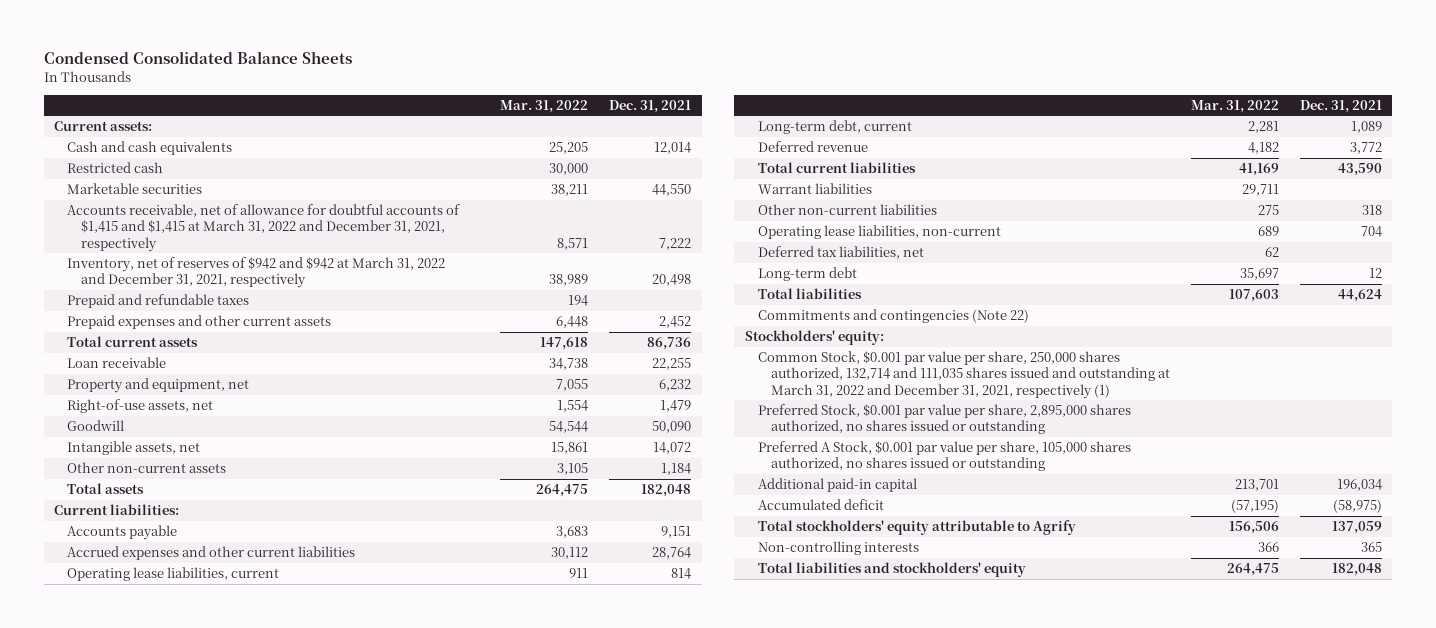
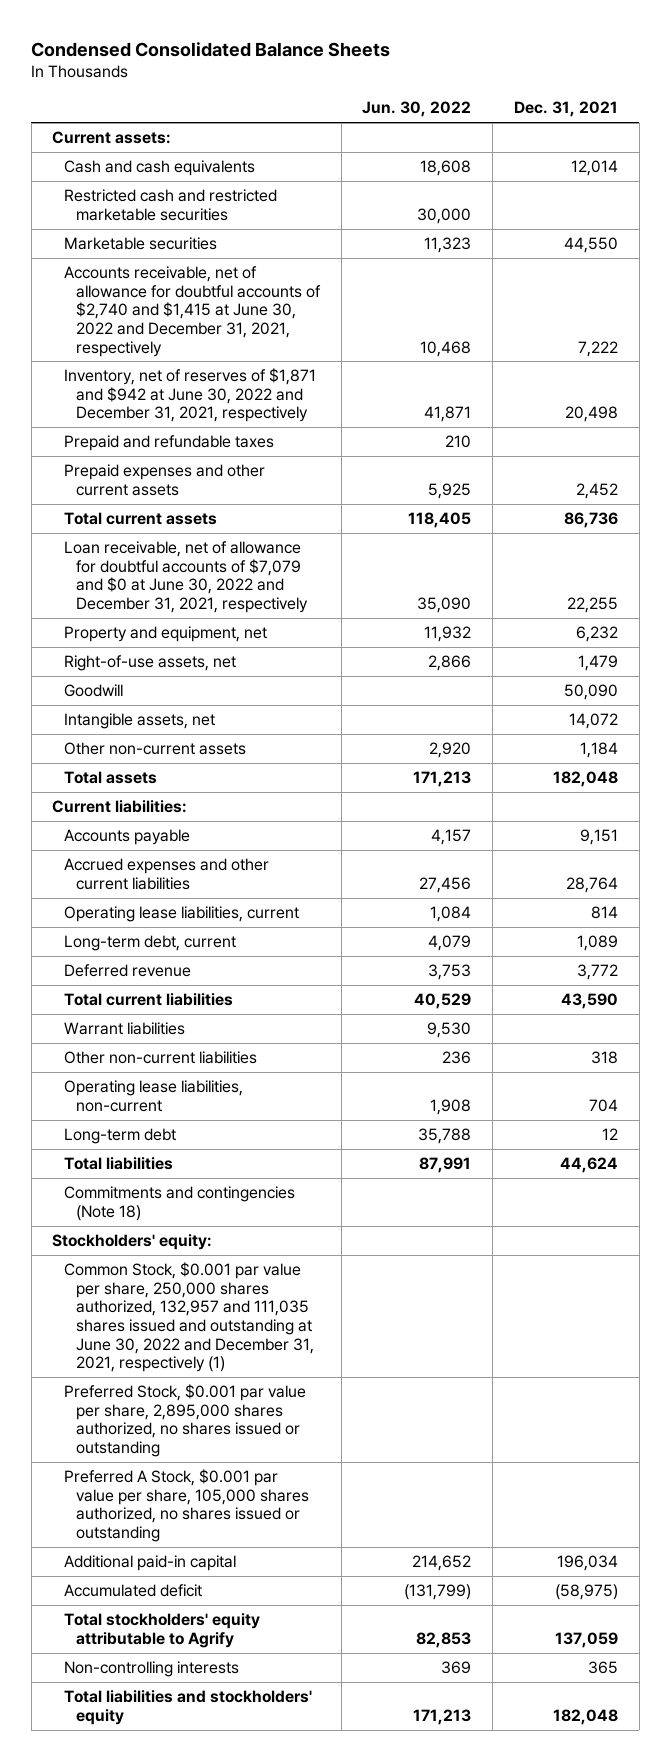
[500,99,589,113] Mar. 31, 2022 -> none
none -> [362,101,472,118] Jun. 30, 2022
[67,162,164,174] Restricted cash -> [64,189,278,221] Restricted cash and restricted marketable securities
[67,204,461,252] Accounts receivable, net of allowance for doubtful accounts of $1,415 and $1,415 at March 31, 2022 and December 31, 2021, respectively -> [64,266,321,357] Accounts receivable, net of allowance for doubtful accounts of $2,740 and $1,415 at June 30, 2022 and December 31, 2021, respectively
[67,257,446,289] Inventory, net of reserves of $942 and $942 at March 31, 2022 and December 31, 2021, respectively -> [64,368,317,423] Inventory, net of reserves of $1,871 and $942 at June 30, 2022 and December 31, 2021, respectively
[67,357,167,369] Loan receivable -> [64,541,308,614] Loan receivable, net of allowance for doubtful accounts of $7,079 and $0 at June 30, 2022 and December 31, 2021, respectively
[757,246,924,260] Deferred tax liabilities, net -> none
[757,309,1029,324] Commitments and contingencies (Note 22) -> [64,1186,296,1221] Commitments and contingencies (Note 18)
[757,351,1171,399] Common Stock, $0.001 par value per share, 250,000 shares authorized, 132,714 and 111,035 shares issued and outstanding at March 31, 2022 and December 31, 2021, respectively (1) -> [64,1262,314,1373] Common Stock, $0.001 par value per share, 250,000 shares authorized, 132,957 and 111,035 shares issued and outstanding at June 30, 2022 and December 31, 2021, respectively (1)

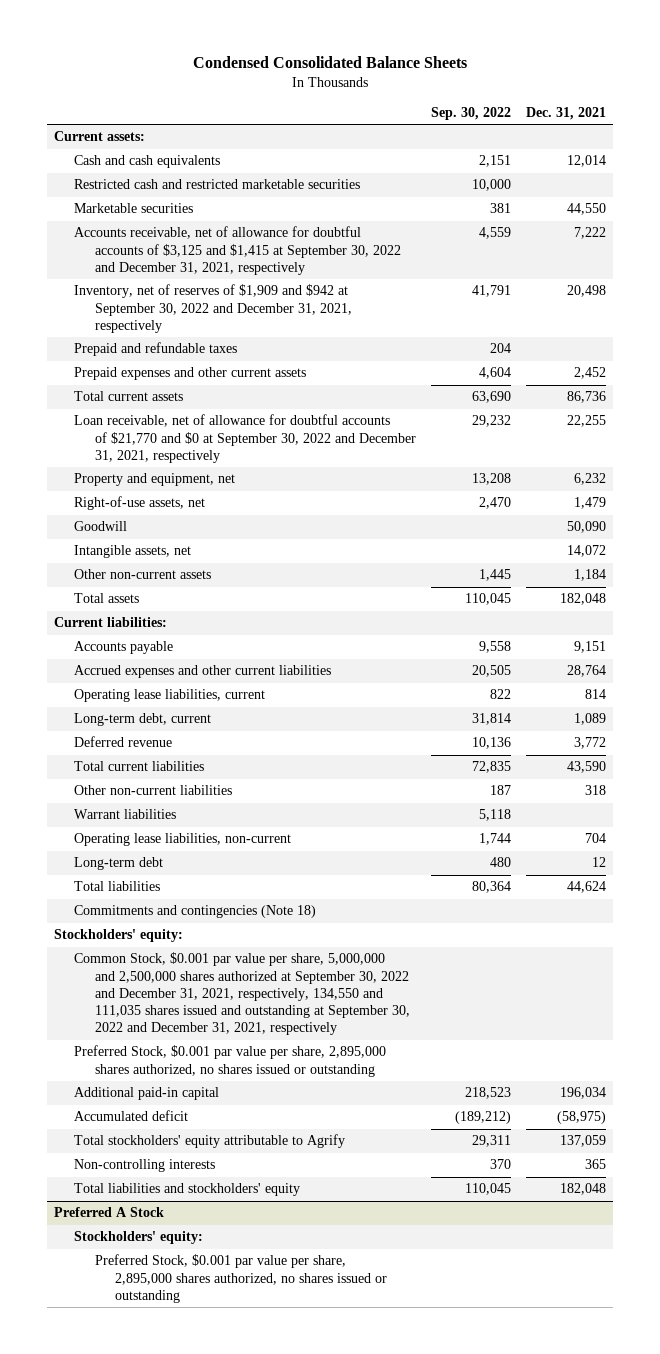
[362,101,472,118] Jun. 30, 2022 -> none
none -> [430,107,511,121] Sep. 30, 2022
[64,266,321,357] Accounts receivable, net of allowance for doubtful accounts of $2,740 and $1,415 at June 30, 2022 and December 31, 2021, respectively -> [74,226,401,275] Accounts receivable, net of allowance for doubtful accounts of $3,125 and $1,415 at September 30, 2022 and December 31, 2021, respectively
[64,368,317,423] Inventory, net of reserves of $1,871 and $942 at June 30, 2022 and December 31, 2021, respectively -> [74,284,352,333] Inventory, net of reserves of $1,909 and $942 at September 30, 2022 and December 31, 2021, respectively
[64,541,308,614] Loan receivable, net of allowance for doubtful accounts of $7,079 and $0 at June 30, 2022 and December 31, 2021, respectively -> [74,414,416,463] Loan receivable, net of allowance for doubtful accounts of $21,770 and $0 at September 30, 2022 and December 31, 2021, respectively
[64,1022,186,1036] Warrant liabilities -> [74,809,177,820] Warrant liabilities
[64,1262,314,1373] Common Stock, $0.001 par value per share, 250,000 shares authorized, 132,957 and 111,035 shares issued and outstanding at June 30, 2022 and December 31, 2021, respectively (1) -> [74,952,410,1036] Common Stock, $0.001 par value per share, 5,000,000 and 2,500,000 shares authorized at September 30, 2022 and December 31, 2021, respectively, 134,550 and 111,035 shares issued and outstanding at September 30, 2022 and December 31, 2021, respectively
[64,1469,309,1543] Preferred A Stock, $0.001 par value per share, 105,000 shares authorized, no shares issued or outstanding -> none
none -> [54,1207,165,1218] Preferred A Stock
none -> [74,1231,204,1245] Stockholders' equity:
none -> [94,1254,387,1303] Preferred Stock, $0.001 par value per share, 2,895,000 shares authorized, no shares issued or outstanding

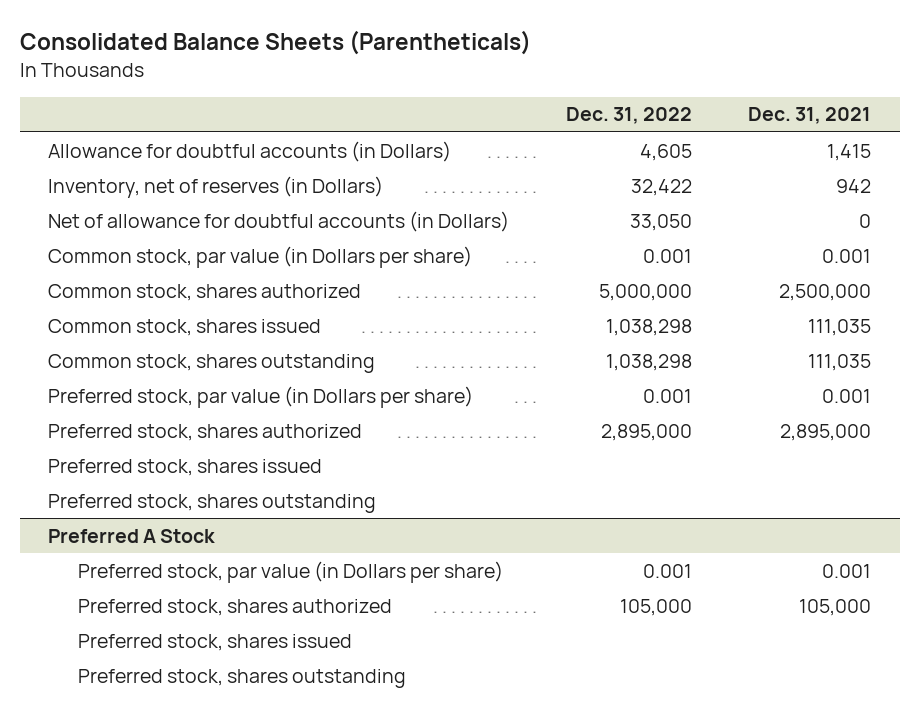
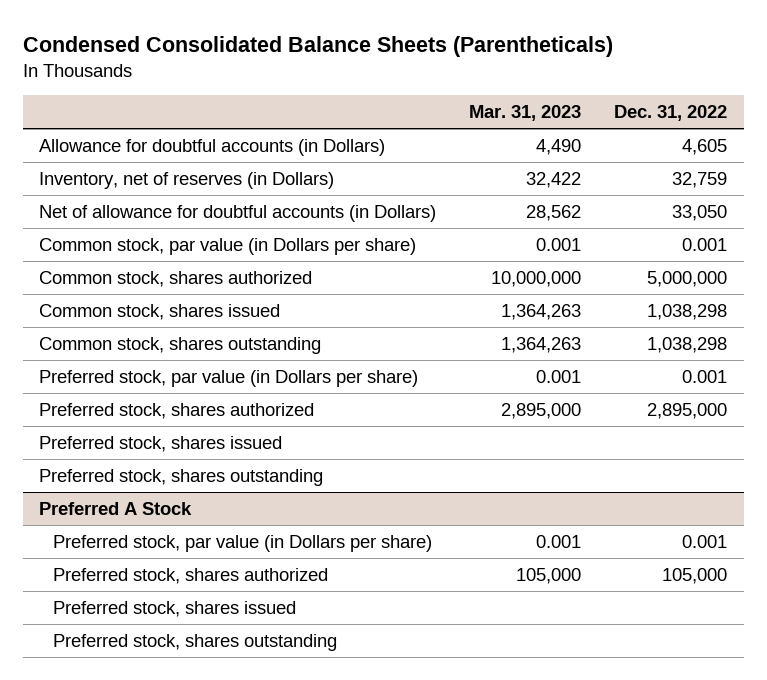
[19,30,531,56] Consolidated Balance Sheets (Parentheticals) -> [22,35,613,57] Condensed Consolidated Balance Sheets (Parentheticals)
[748,107,872,125] Dec. 31, 2021 -> none
none -> [469,105,582,122] Mar. 31, 2023
[630,178,692,196] 32,422 -> [672,171,728,188] 32,759

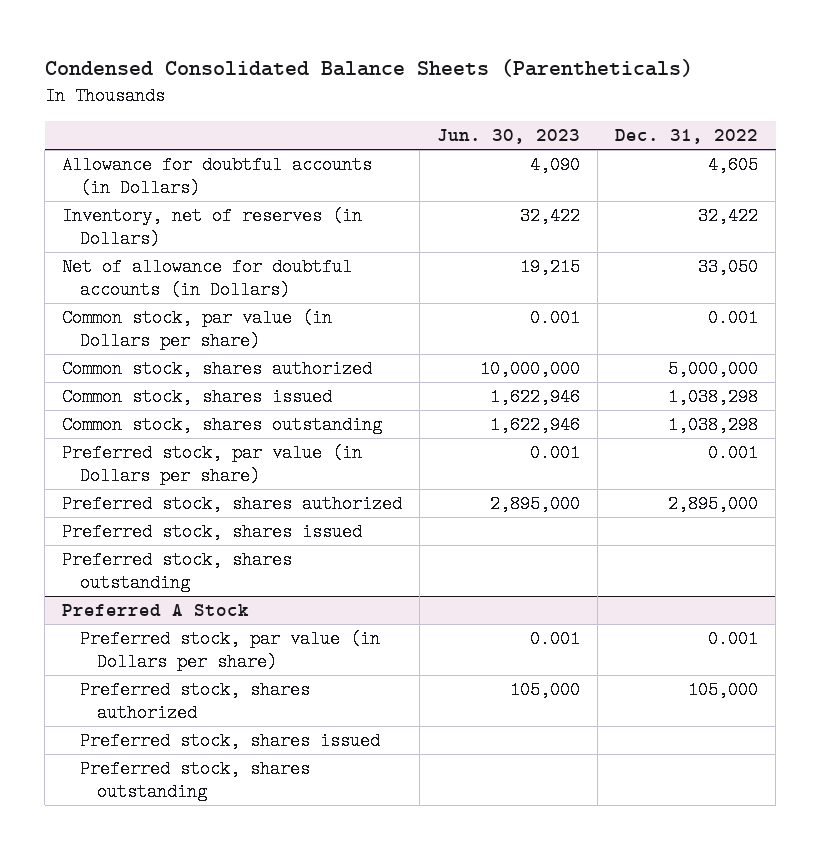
[469,105,582,122] Mar. 31, 2023 -> none
none -> [437,128,581,144] Jun. 30, 2023
[672,171,728,188] 32,759 -> [698,207,759,226] 32,422

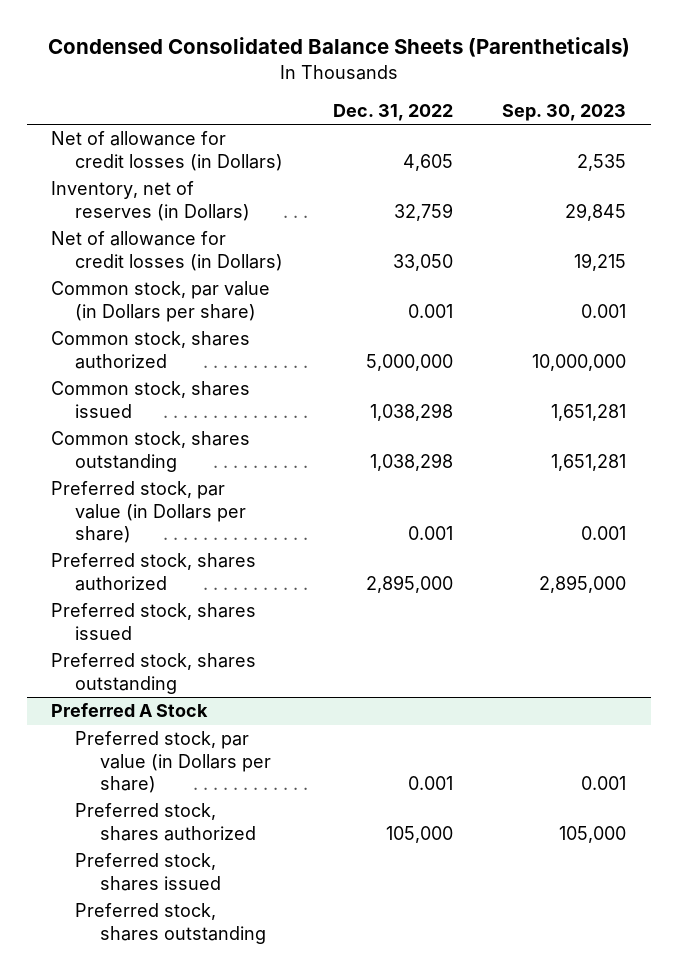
[437,128,581,144] Jun. 30, 2023 -> none
none -> [502,103,627,121] Sep. 30, 2023
[62,156,373,197] Allowance for doubtful accounts (in Dollars) -> [51,131,284,171] Net of allowance for credit losses (in Dollars)
[698,207,759,226] 32,422 -> [393,202,453,221] 32,759
[62,258,353,299] Net of allowance for doubtful accounts (in Dollars) -> [51,231,284,271] Net of allowance for credit losses (in Dollars)

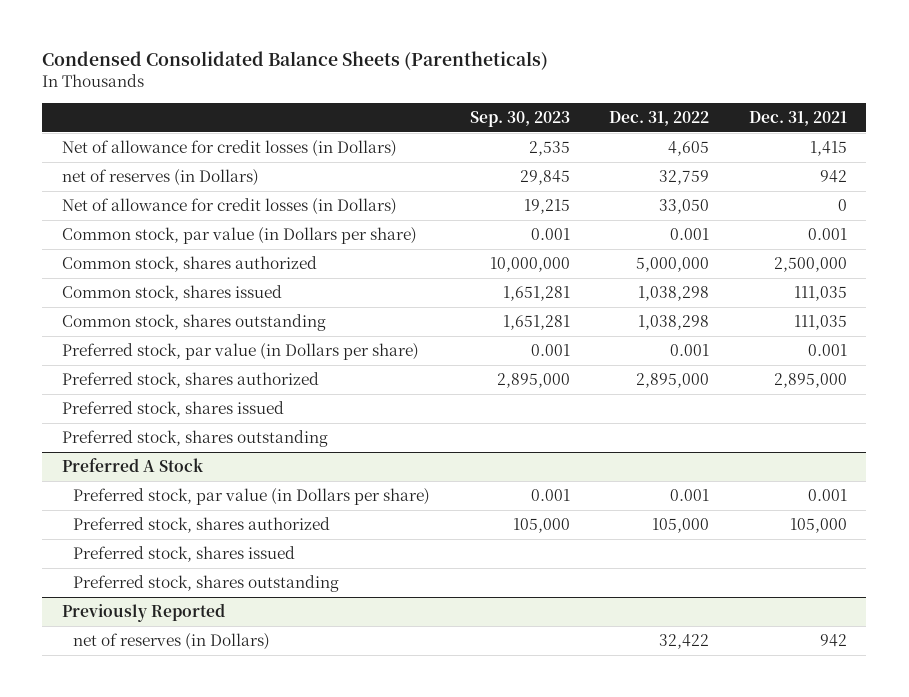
none -> [748,110,847,126] Dec. 31, 2021
[51,181,251,221] Inventory, net of reserves (in Dollars) -> [62,169,260,187] net of reserves (in Dollars)
none -> [62,603,226,623] Previously Reported
none -> [73,633,271,651] net of reserves (in Dollars)

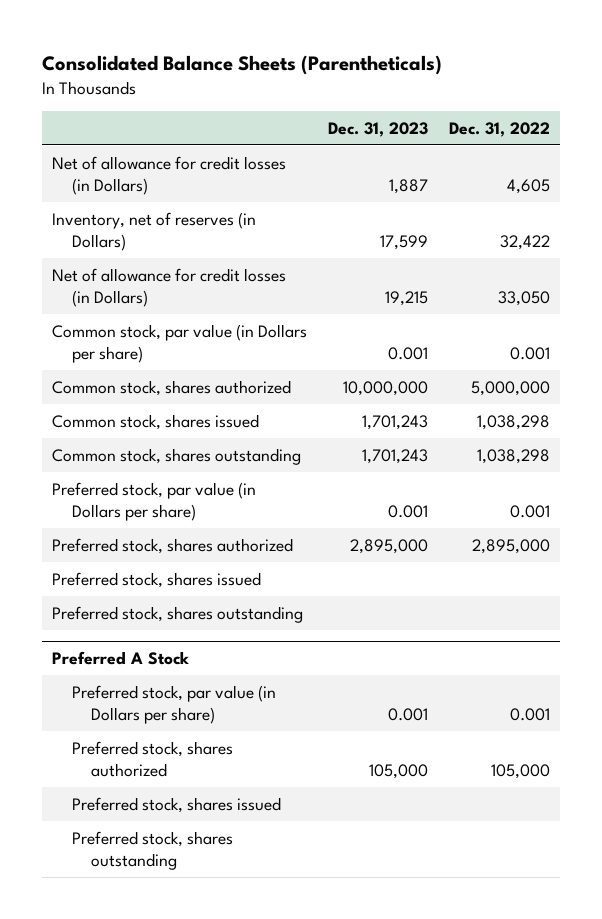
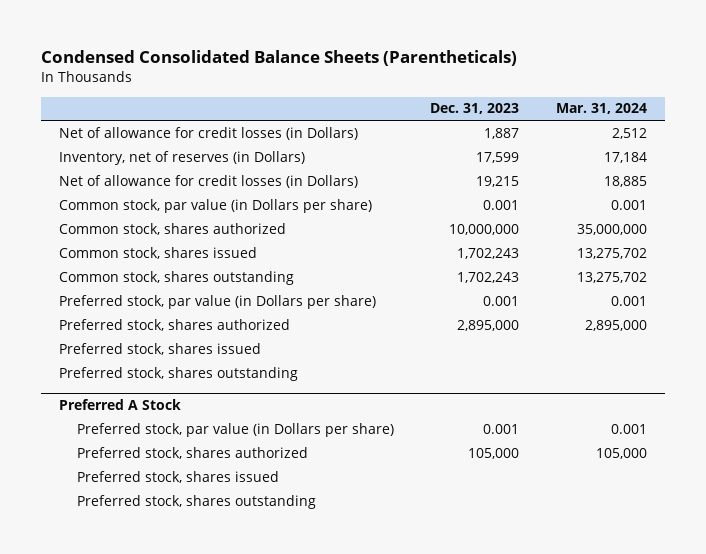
[42,54,443,75] Consolidated Balance Sheets (Parentheticals) -> [41,50,518,67] Condensed Consolidated Balance Sheets (Parentheticals)
[448,121,550,137] Dec. 31, 2022 -> none
none -> [555,103,647,115] Mar. 31, 2024
[361,414,428,430] 1,701,243 -> [457,247,520,259] 1,702,243
[361,448,428,464] 1,701,243 -> [457,271,520,283] 1,702,243

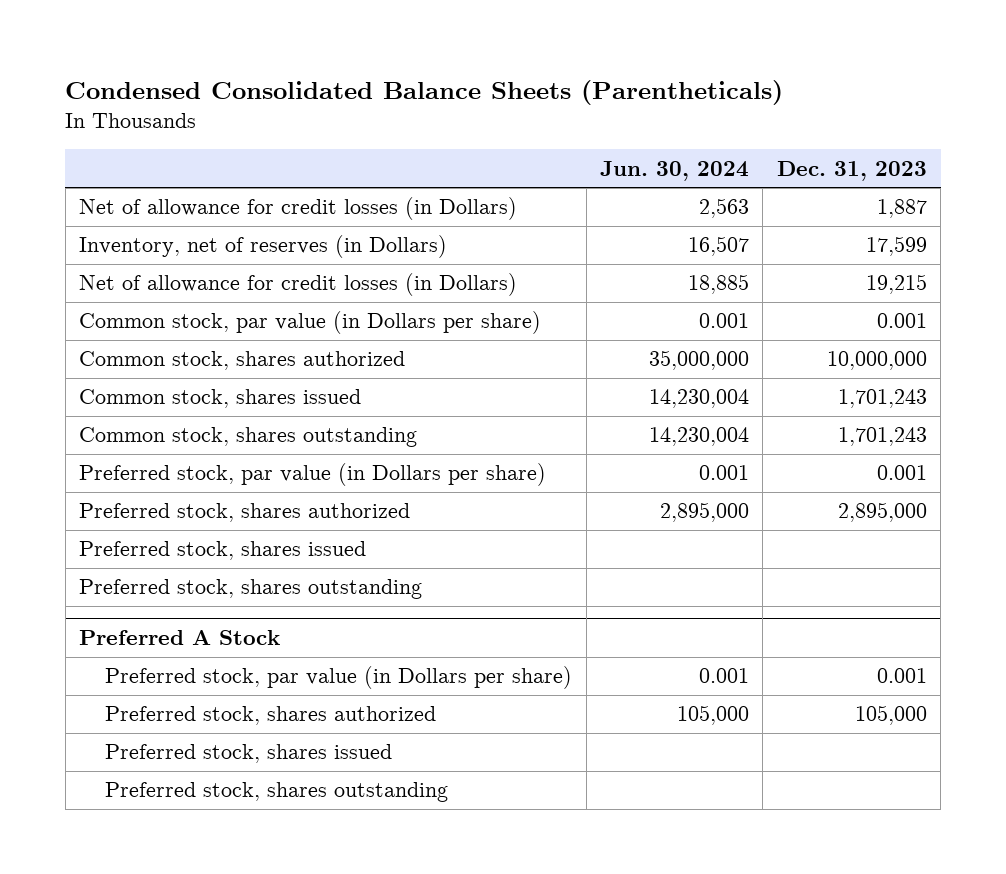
[555,103,647,115] Mar. 31, 2024 -> none
none -> [599,160,749,181] Jun. 30, 2024
[457,247,520,259] 1,702,243 -> [837,389,927,409] 1,701,243
[457,271,520,283] 1,702,243 -> [837,427,927,447] 1,701,243

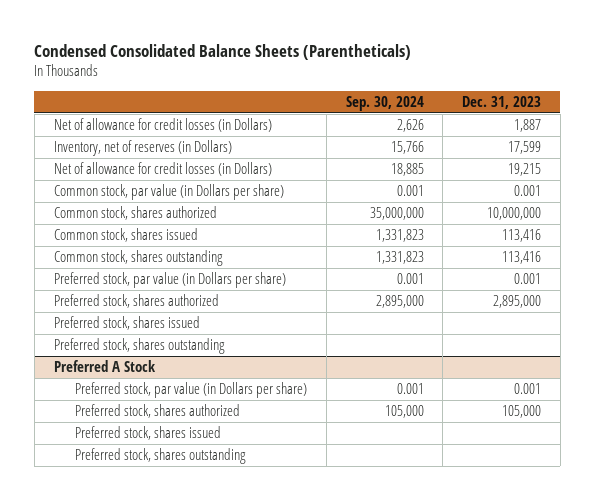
[599,160,749,181] Jun. 30, 2024 -> none
none -> [345,95,424,111] Sep. 30, 2024
[837,389,927,409] 1,701,243 -> [502,229,542,243] 113,416
[837,427,927,447] 1,701,243 -> [502,251,542,265] 113,416

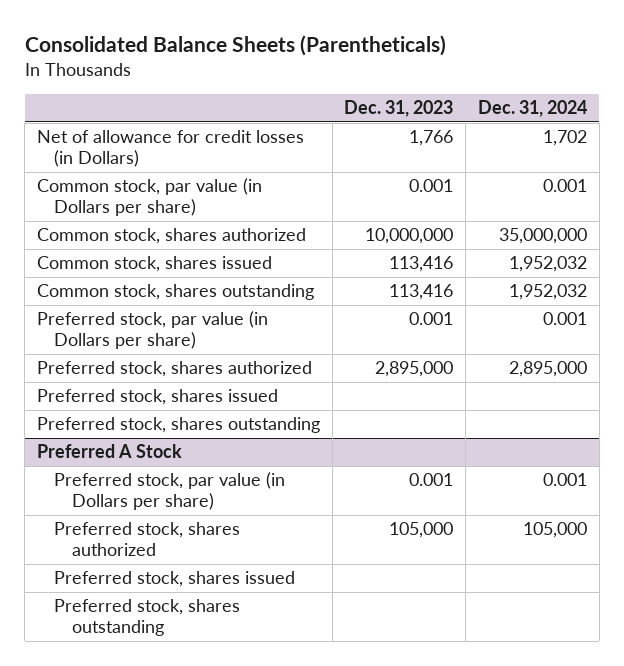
[34,43,412,60] Condensed Consolidated Balance Sheets (Parentheticals) -> [24,35,446,57] Consolidated Balance Sheets (Parentheticals)
[345,95,424,111] Sep. 30, 2024 -> none
none -> [477,100,587,118] Dec. 31, 2024
[53,140,232,157] Inventory, net of reserves (in Dollars) -> none
[53,162,272,177] Net of allowance for credit losses (in Dollars) -> none
[514,119,542,133] 1,887 -> [409,130,454,147] 1,766

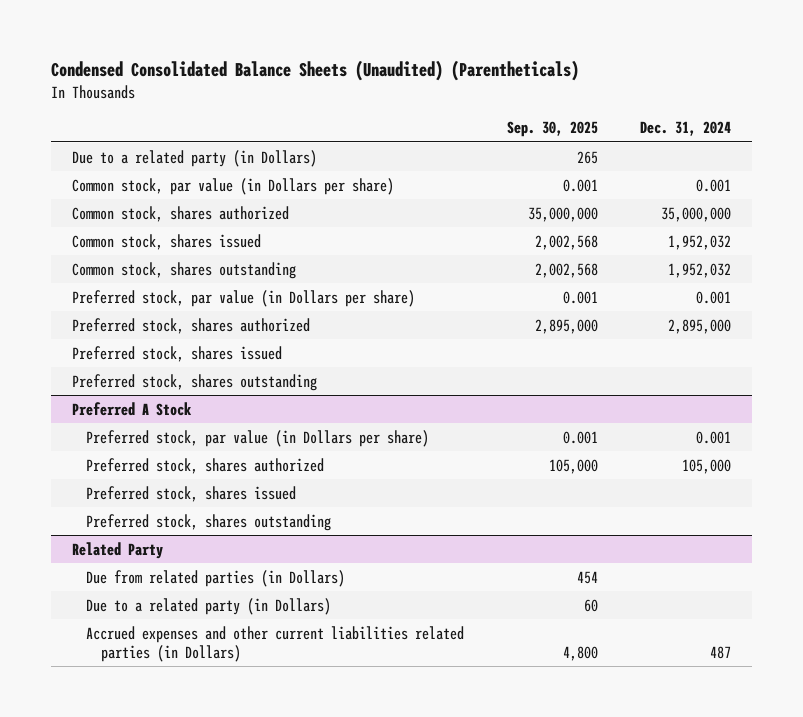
[24,35,446,57] Consolidated Balance Sheets (Parentheticals) -> [51,60,580,82] Condensed Consolidated Balance Sheets (Unaudited) (Parentheticals)
[344,100,454,118] Dec. 31, 2023 -> none
none -> [506,121,598,138] Sep. 30, 2025
[36,130,304,167] Net of allowance for credit losses (in Dollars) -> none
none -> [72,149,318,167] Due to a related party (in Dollars)
none -> [72,541,164,559] Related Party
none -> [86,569,346,587] Due from related parties (in Dollars)
none -> [86,597,332,615] Due to a related party (in Dollars)
none -> [86,625,465,662] Accrued expenses and other current liabilities related parties (in Dollars)

